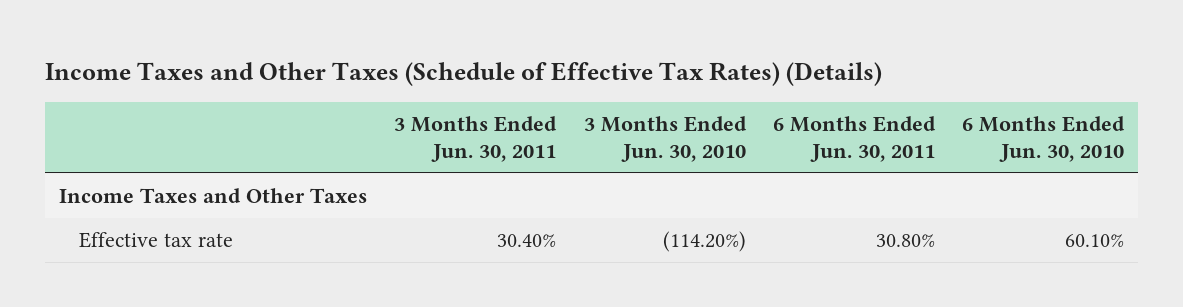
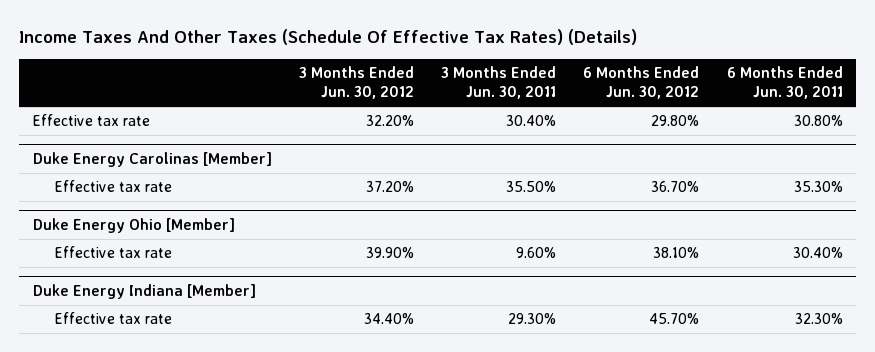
[45,61,883,86] Income Taxes and Other Taxes (Schedule of Effective Tax Rates) (Details) -> [19,29,638,46] Income Taxes And Other Taxes (Schedule Of Effective Tax Rates) (Details)
[583,116,747,163] 3 Months Ended Jun. 30, 2010 -> none
[962,116,1126,163] 6 Months Ended Jun. 30, 2010 -> none
none -> [298,65,414,100] 3 Months Ended Jun. 30, 2012
none -> [583,65,700,100] 6 Months Ended Jun. 30, 2012
[59,187,368,203] Income Taxes and Other Taxes -> none
none -> [32,152,272,168] Duke Energy Carolinas [Member]
none -> [54,180,172,193] Effective tax rate
none -> [32,218,235,234] Duke Energy Ohio [Member]
none -> [54,246,172,259] Effective tax rate
none -> [32,284,256,300] Duke Energy Indiana [Member]
none -> [54,312,172,325] Effective tax rate

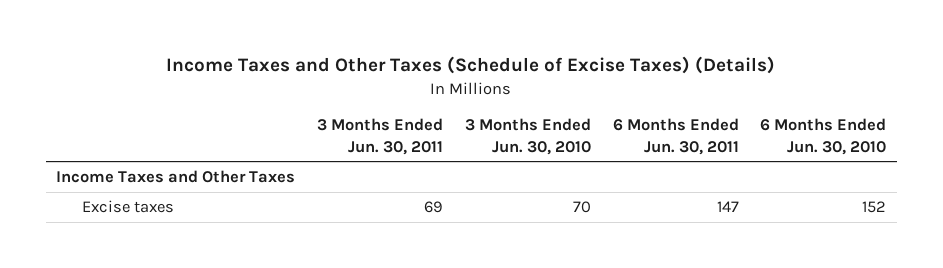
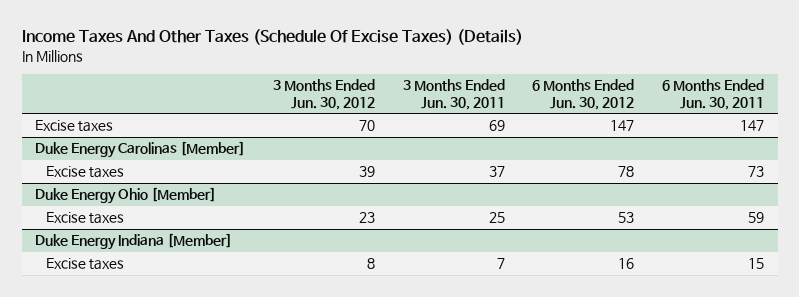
[166,56,776,75] Income Taxes and Other Taxes (Schedule of Excise Taxes) (Details) -> [21,29,523,46] Income Taxes And Other Taxes (Schedule Of Excise Taxes) (Details)
[464,118,591,155] 3 Months Ended Jun. 30, 2010 -> none
[760,118,887,155] 6 Months Ended Jun. 30, 2010 -> none
none -> [273,79,376,110] 3 Months Ended Jun. 30, 2012
none -> [532,79,635,110] 6 Months Ended Jun. 30, 2012
[56,170,296,184] Income Taxes and Other Taxes -> none
none -> [35,141,246,159] Duke Energy Carolinas [Member]
none -> [46,166,125,179] Excise taxes
none -> [35,187,217,205] Duke Energy Ohio [Member]
none -> [46,212,125,225] Excise taxes
none -> [35,233,233,251] Duke Energy Indiana [Member]
none -> [46,258,125,271] Excise taxes

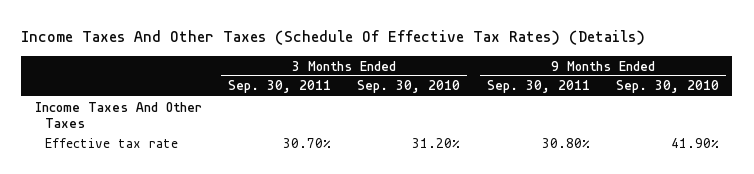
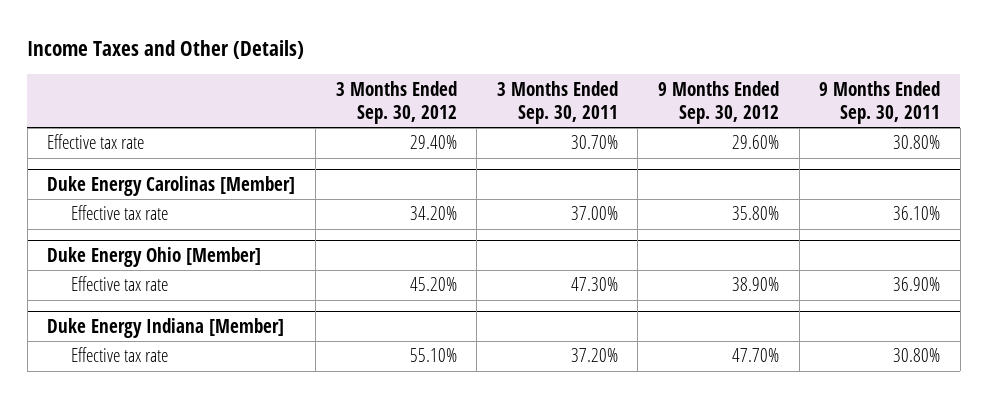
[21,30,646,46] Income Taxes And Other Taxes (Schedule Of Effective Tax Rates) (Details) -> [27,39,305,59] Income Taxes and Other (Details)
[357,80,461,94] Sep. 30, 2010 -> none
[616,80,720,94] Sep. 30, 2010 -> none
none -> [335,80,457,124] 3 Months Ended Sep. 30, 2012
none -> [658,80,780,124] 9 Months Ended Sep. 30, 2012
[34,101,202,128] Income Taxes And Other Taxes -> none
none -> [47,176,296,197] Duke Energy Carolinas [Member]
none -> [71,205,169,221] Effective tax rate
none -> [47,247,262,268] Duke Energy Ohio [Member]
none -> [71,276,169,292] Effective tax rate
none -> [47,318,285,339] Duke Energy Indiana [Member]
none -> [71,347,169,363] Effective tax rate

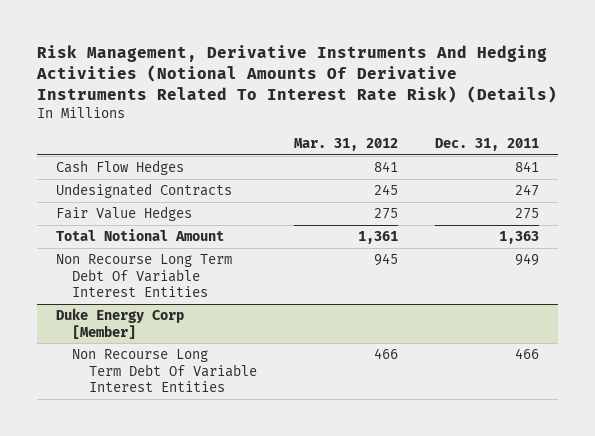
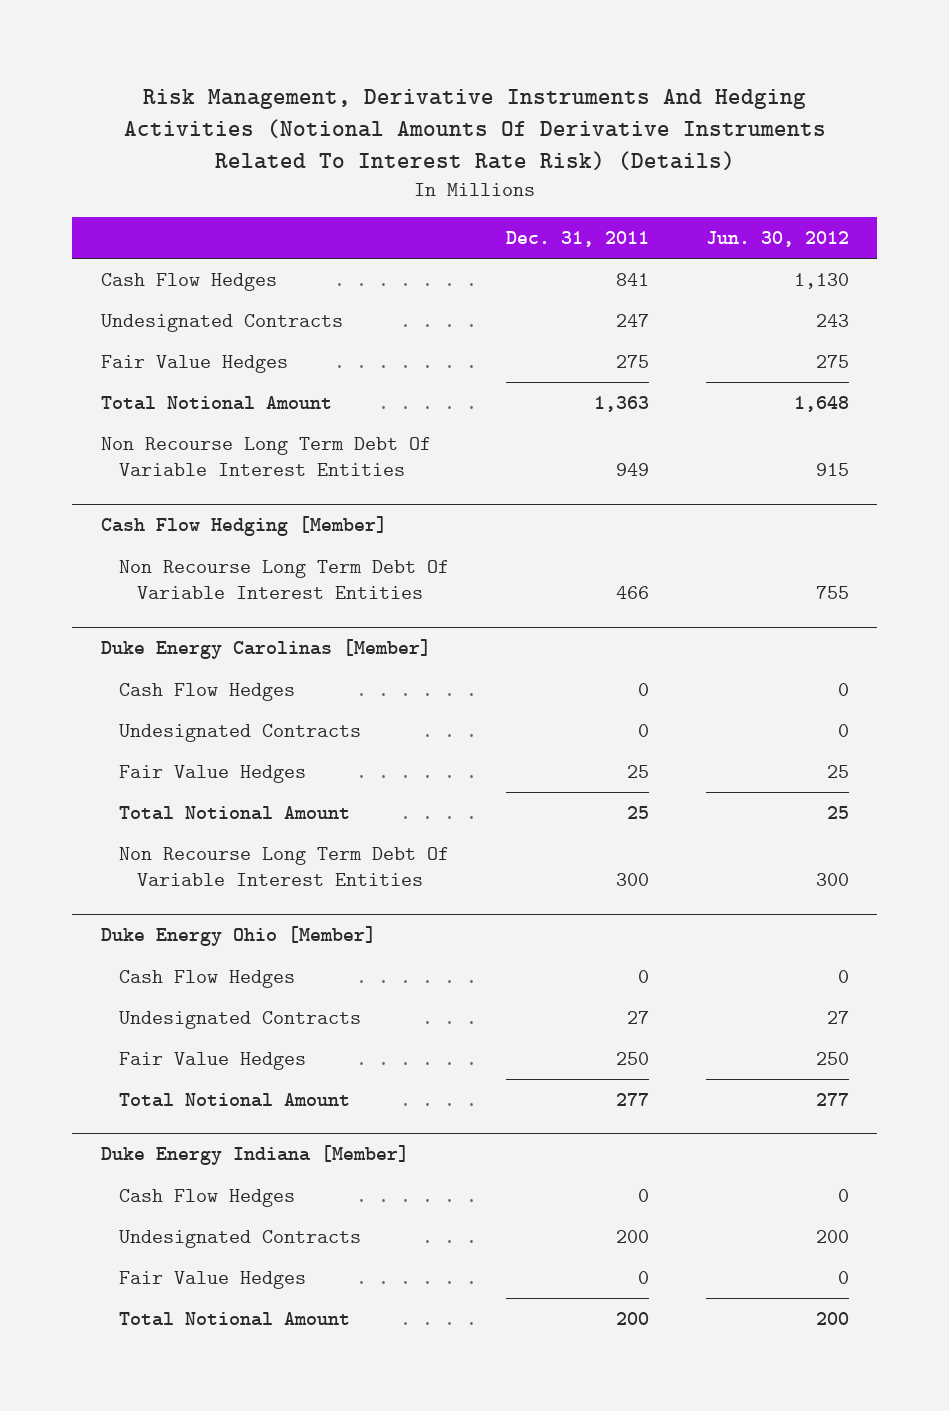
[294,137,399,151] Mar. 31, 2012 -> none
none -> [705,230,849,247] Jun. 30, 2012
[55,308,184,339] Duke Energy Corp [Member] -> none
none -> [100,516,387,537] Cash Flow Hedging [Member]
none -> [100,639,431,660] Duke Energy Carolinas [Member]
none -> [118,683,295,702] Cash Flow Hedges
none -> [118,724,361,743] Undesignated Contracts
none -> [118,765,306,784] Fair Value Hedges
none -> [118,806,350,821] Total Notional Amount
none -> [118,847,449,887] Non Recourse Long Term Debt Of Variable Interest Entities
none -> [100,926,376,947] Duke Energy Ohio [Member]
none -> [118,970,295,989] Cash Flow Hedges
none -> [118,1011,361,1030] Undesignated Contracts
none -> [118,1052,306,1071] Fair Value Hedges
none -> [118,1093,350,1108] Total Notional Amount
none -> [100,1145,409,1166] Duke Energy Indiana [Member]
none -> [118,1189,295,1208] Cash Flow Hedges
none -> [118,1230,361,1249] Undesignated Contracts
none -> [118,1271,306,1290] Fair Value Hedges
none -> [118,1312,350,1327] Total Notional Amount

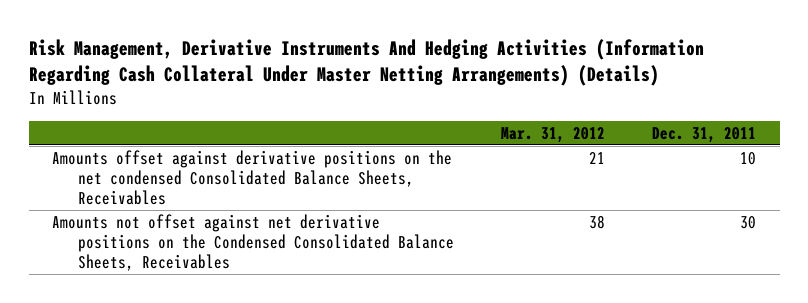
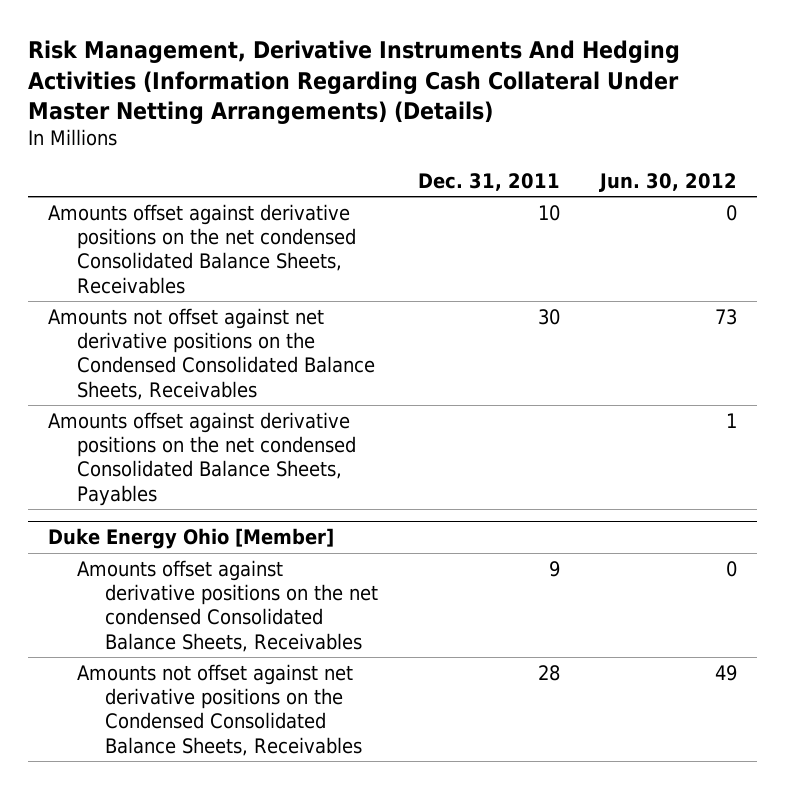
[501,126,606,143] Mar. 31, 2012 -> none
none -> [599,172,738,192] Jun. 30, 2012
none -> [47,411,356,506] Amounts offset against derivative positions on the net condensed Consolidated Balance Sheets, Payables
none -> [47,528,334,550] Duke Energy Ohio [Member]
none -> [76,559,379,652] Amounts offset against derivative positions on the net condensed Consolidated Balance Sheets, Receivables
none -> [76,663,363,756] Amounts not offset against net derivative positions on the Condensed Consolidated Balance Sheets, Receivables

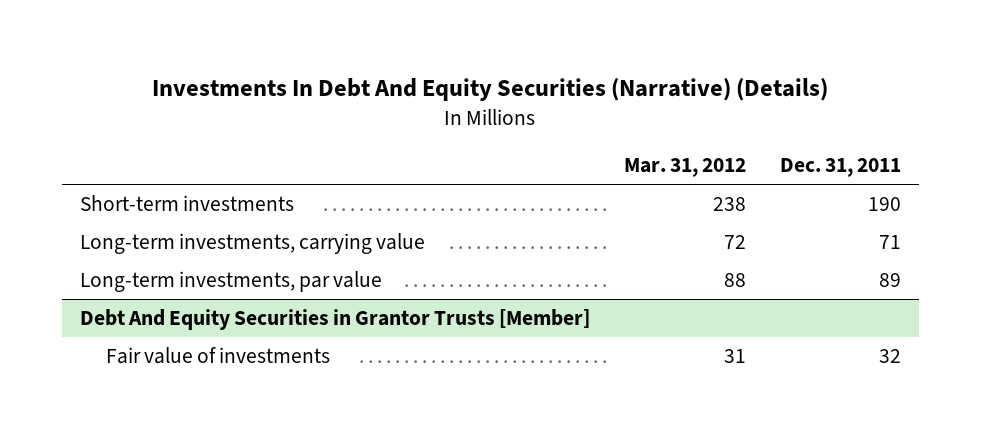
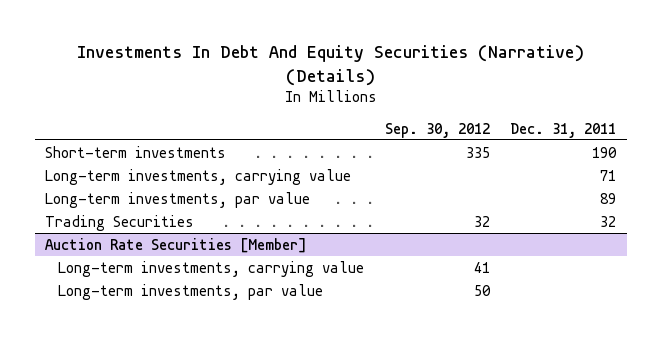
[623,158,746,178] Mar. 31, 2012 -> none
none -> [384,122,490,138] Sep. 30, 2012
[79,309,590,331] Debt And Equity Securities in Grantor Trusts [Member] -> none
[105,347,330,365] Fair value of investments -> none
none -> [45,214,195,231] Trading Securities
none -> [45,237,308,253] Auction Rate Securities [Member]
none -> [57,260,364,277] Long-term investments, carrying value
none -> [57,283,323,300] Long-term investments, par value

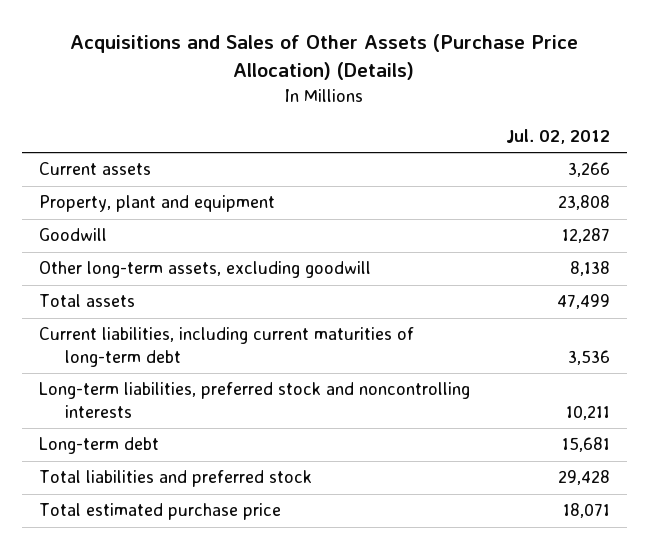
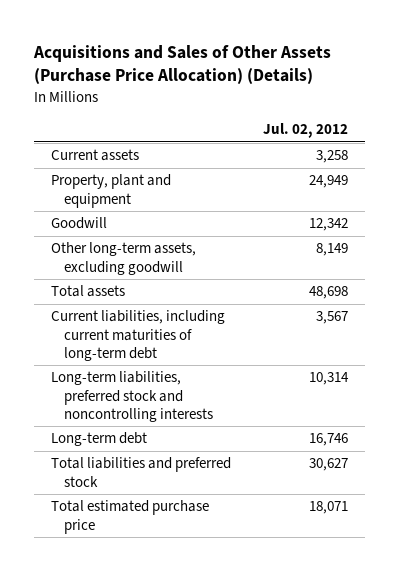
[567,162,610,178] 3,266 -> [316,150,349,164] 3,258
[557,195,610,211] 23,808 -> [309,175,349,189] 24,949
[561,228,610,244] 12,287 -> [309,218,349,232] 12,342
[569,261,610,277] 8,138 -> [316,243,349,257] 8,149
[556,294,610,310] 47,499 -> [309,286,349,300] 48,698
[567,349,610,365] 3,536 -> [316,311,349,325] 3,567
[565,404,610,420] 10,211 -> [309,372,350,386] 10,314
[561,437,610,453] 15,681 -> [309,433,349,447] 16,746
[557,470,610,486] 29,428 -> [309,458,349,472] 30,627

